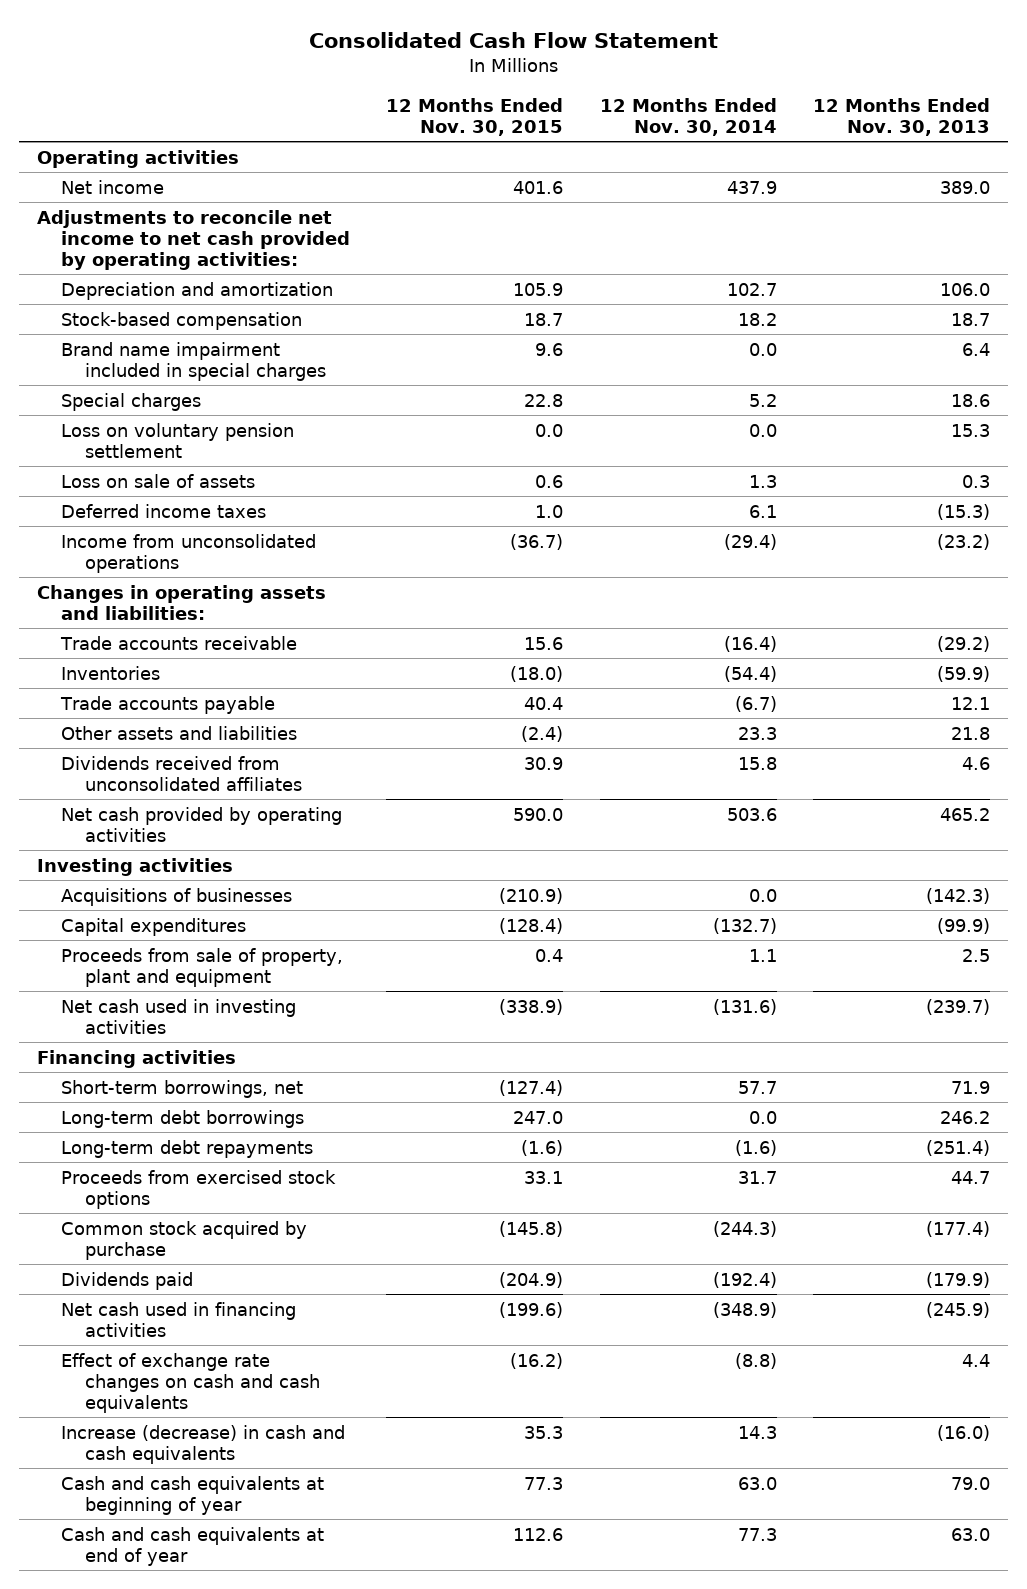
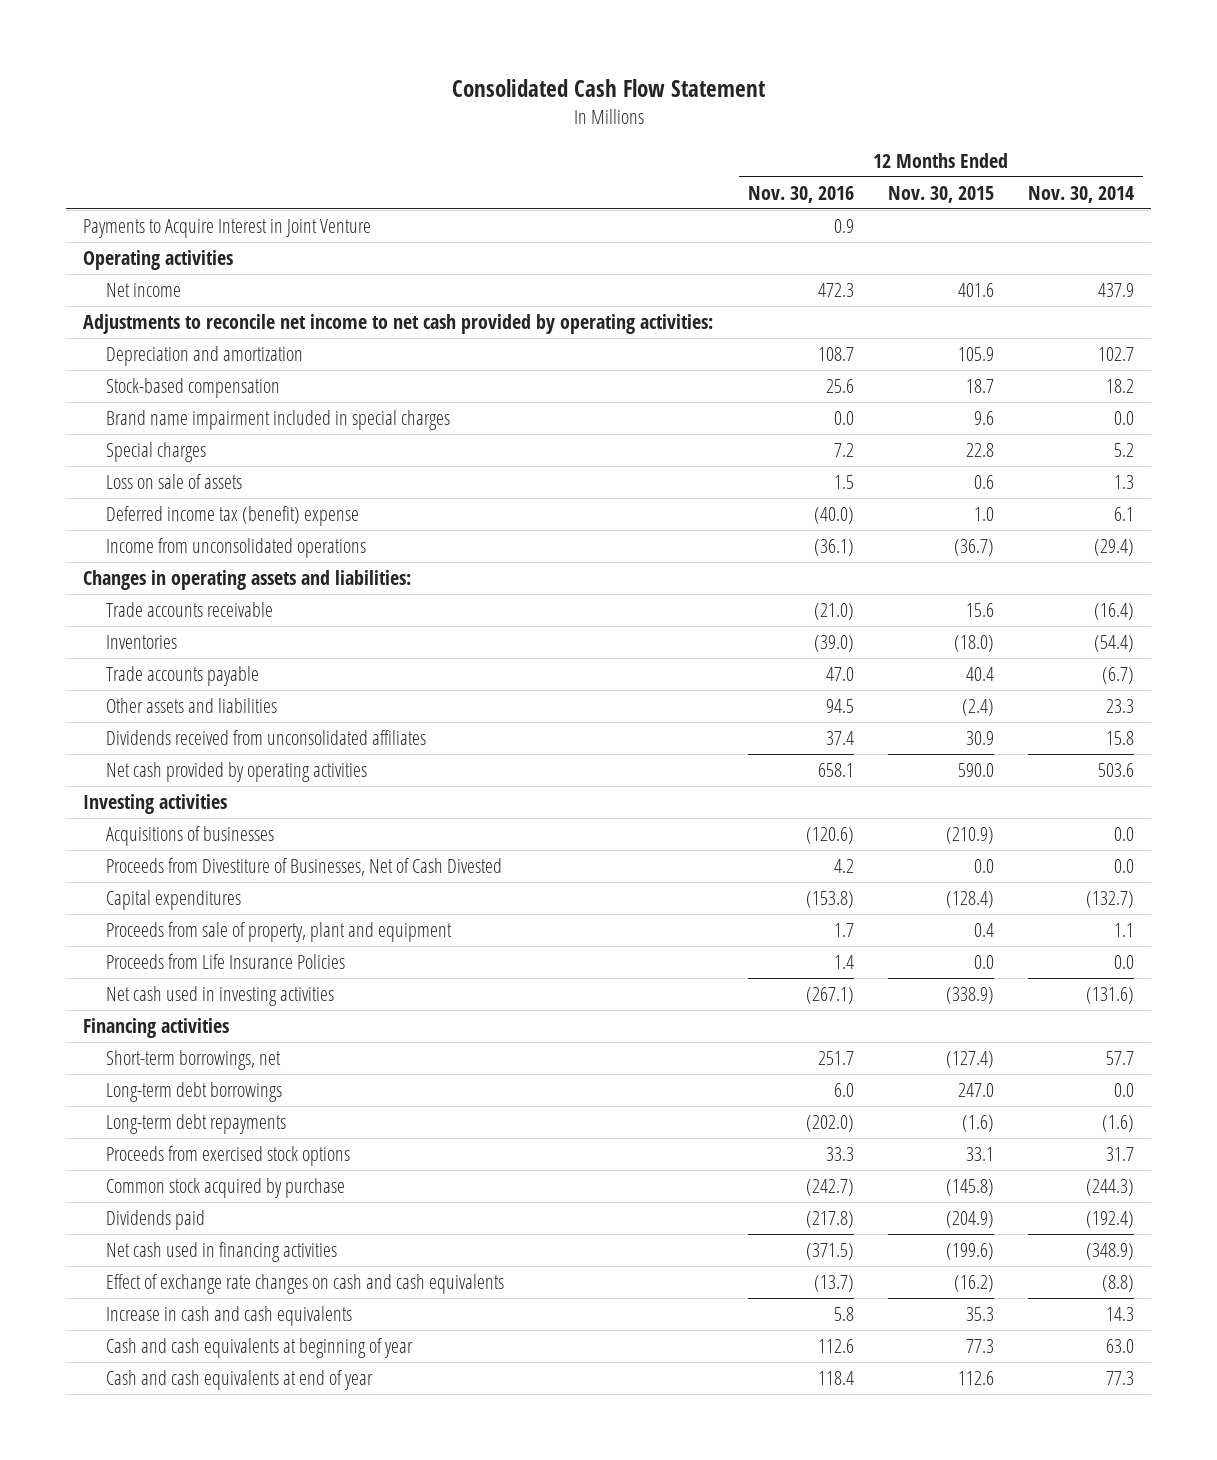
[812,97,990,136] 12 Months Ended Nov. 30, 2013 -> none
none -> [747,185,854,203] Nov. 30, 2016
none -> [83,219,372,239] Payments to Acquire Interest in Joint Venture
[61,422,295,458] Loss on voluntary pension settlement -> none
[61,503,267,518] Deferred income taxes -> [106,506,360,527] Deferred income tax (benefit) expense
none -> [106,858,503,877] Proceeds from Divestiture of Businesses, Net of Cash Divested
none -> [106,954,346,970] Proceeds from Life Insurance Policies
[61,1424,346,1464] Increase (decrease) in cash and cash equivalents -> [106,1306,353,1327] Increase in cash and cash equivalents

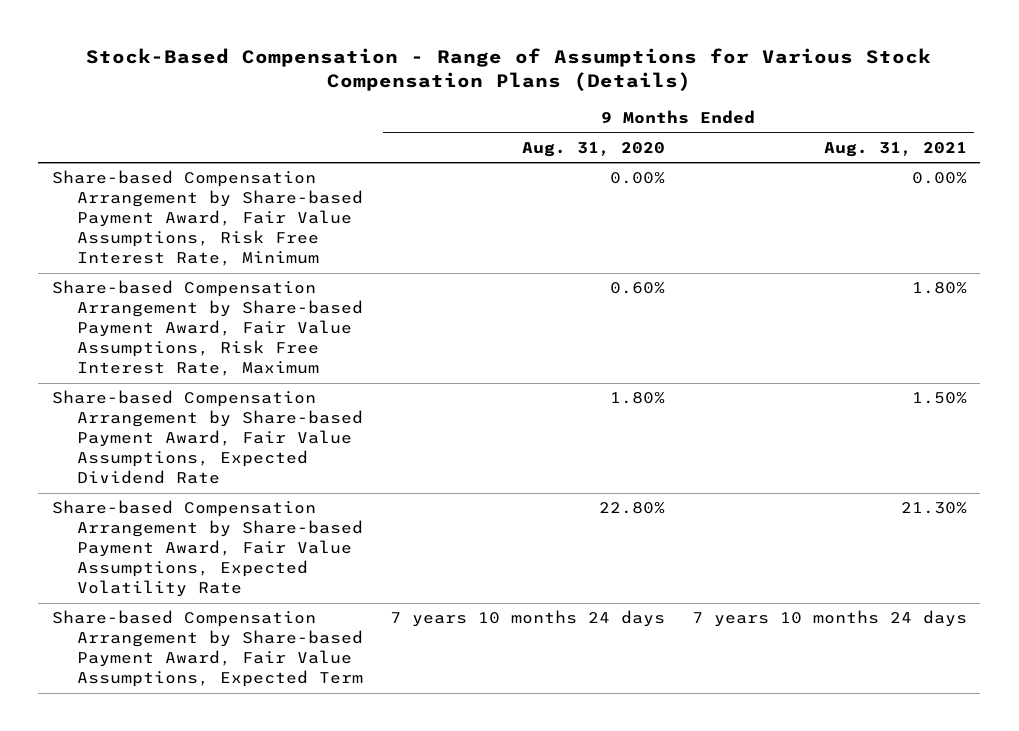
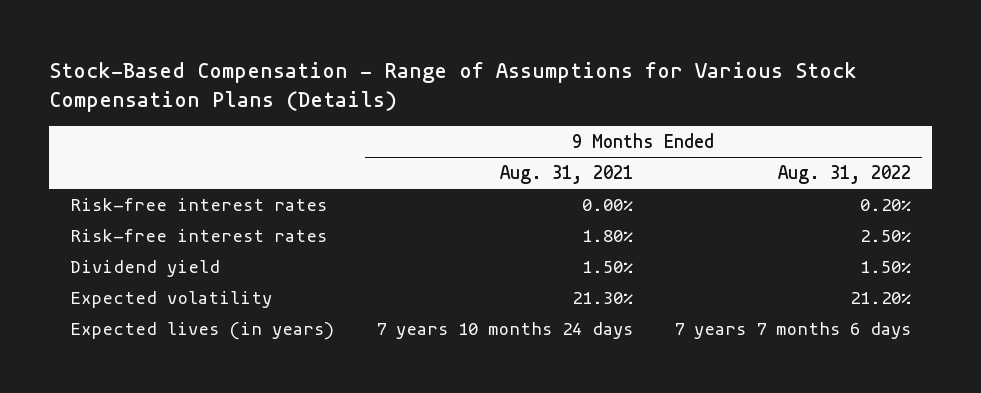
[521,141,665,157] Aug. 31, 2020 -> none
none -> [778,165,912,185] Aug. 31, 2022
[51,170,363,267] Share-based Compensation Arrangement by Share-based Payment Award, Fair Value Assumptions, Risk Free Interest Rate, Minimum -> [69,197,327,211] Risk-free interest rates
[51,280,363,377] Share-based Compensation Arrangement by Share-based Payment Award, Fair Value Assumptions, Risk Free Interest Rate, Maximum -> [69,228,327,242] Risk-free interest rates
[51,390,363,485] Share-based Compensation Arrangement by Share-based Payment Award, Fair Value Assumptions, Expected Dividend Rate -> [69,259,220,277] Dividend yield
[51,500,363,598] Share-based Compensation Arrangement by Share-based Payment Award, Fair Value Assumptions, Expected Volatility Rate -> [69,290,272,308] Expected volatility
[51,610,363,688] Share-based Compensation Arrangement by Share-based Payment Award, Fair Value Assumptions, Expected Term -> [69,321,334,340] Expected lives (in years)

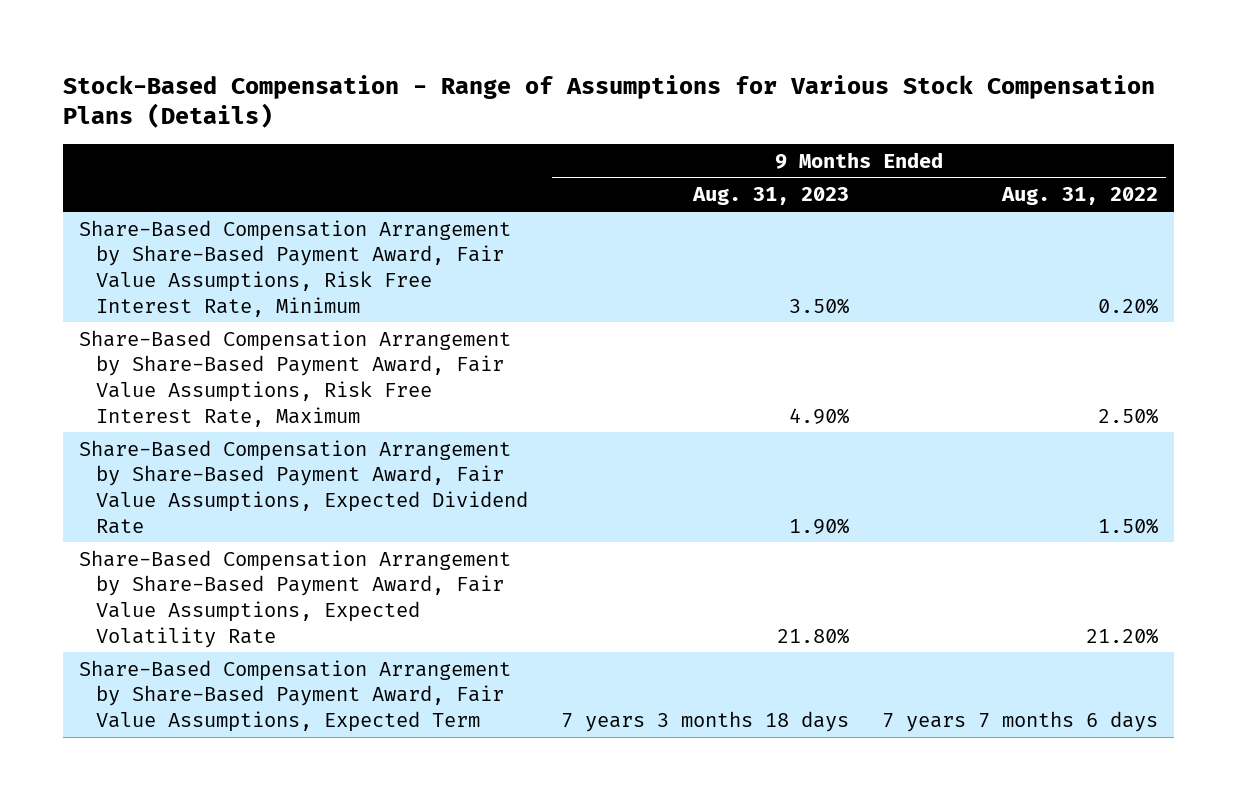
[499,165,633,185] Aug. 31, 2021 -> none
none -> [691,187,849,206] Aug. 31, 2023
[69,197,327,211] Risk-free interest rates -> [79,219,512,317] Share-Based Compensation Arrangement by Share-Based Payment Award, Fair Value Assumptions, Risk Free Interest Rate, Minimum
[69,228,327,242] Risk-free interest rates -> [79,329,512,427] Share-Based Compensation Arrangement by Share-Based Payment Award, Fair Value Assumptions, Risk Free Interest Rate, Maximum
[69,259,220,277] Dividend yield -> [79,439,528,534] Share-Based Compensation Arrangement by Share-Based Payment Award, Fair Value Assumptions, Expected Dividend Rate
[69,290,272,308] Expected volatility -> [79,549,512,648] Share-Based Compensation Arrangement by Share-Based Payment Award, Fair Value Assumptions, Expected Volatility Rate
[69,321,334,340] Expected lives (in years) -> [79,659,512,732] Share-Based Compensation Arrangement by Share-Based Payment Award, Fair Value Assumptions, Expected Term

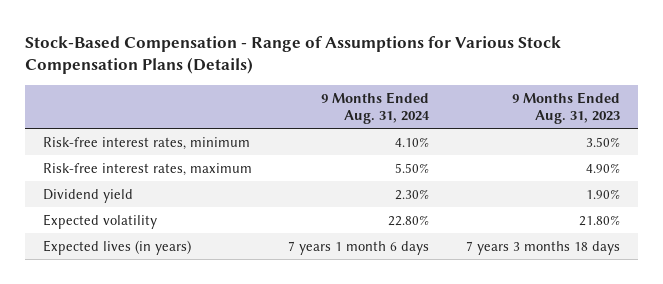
[1000,187,1158,206] Aug. 31, 2022 -> none
none -> [321,91,431,125] 9 Months Ended Aug. 31, 2024
[79,219,512,317] Share-Based Compensation Arrangement by Share-Based Payment Award, Fair Value Assumptions, Risk Free Interest Rate, Minimum -> [42,136,250,150] Risk-free interest rates, minimum
[79,329,512,427] Share-Based Compensation Arrangement by Share-Based Payment Award, Fair Value Assumptions, Risk Free Interest Rate, Maximum -> [42,162,252,176] Risk-free interest rates, maximum
[79,439,528,534] Share-Based Compensation Arrangement by Share-Based Payment Award, Fair Value Assumptions, Expected Dividend Rate -> [42,188,133,203] Dividend yield
[79,549,512,648] Share-Based Compensation Arrangement by Share-Based Payment Award, Fair Value Assumptions, Expected Volatility Rate -> [42,213,157,229] Expected volatility
[79,659,512,732] Share-Based Compensation Arrangement by Share-Based Payment Award, Fair Value Assumptions, Expected Term -> [42,239,191,255] Expected lives (in years)

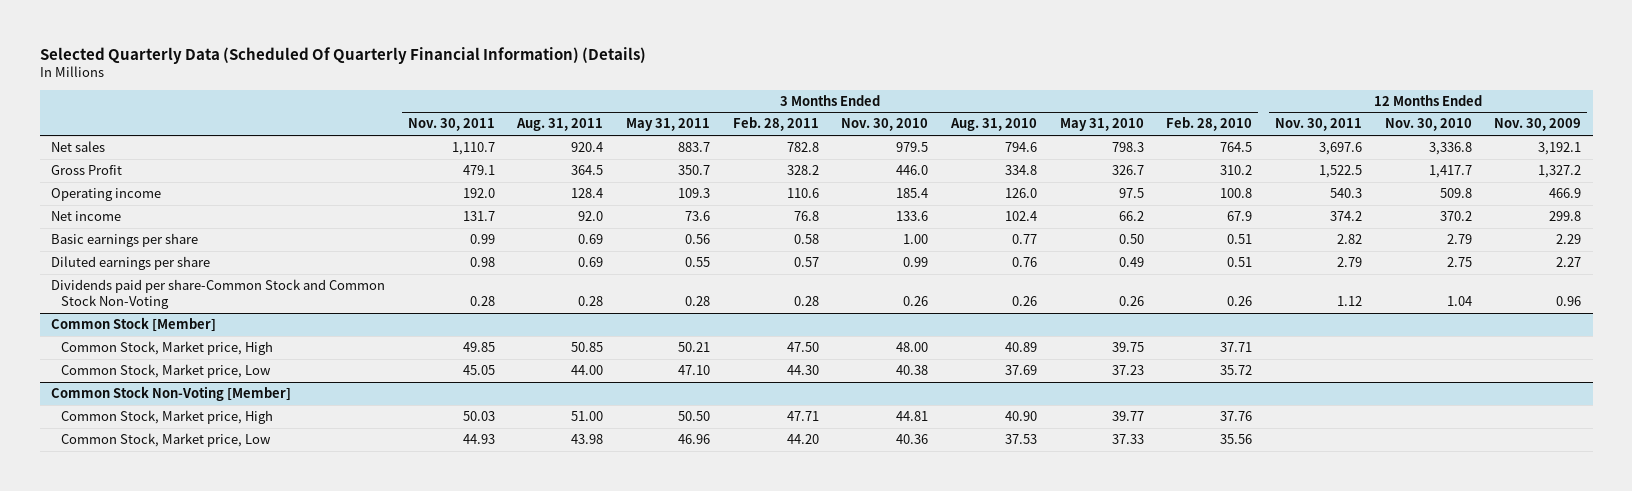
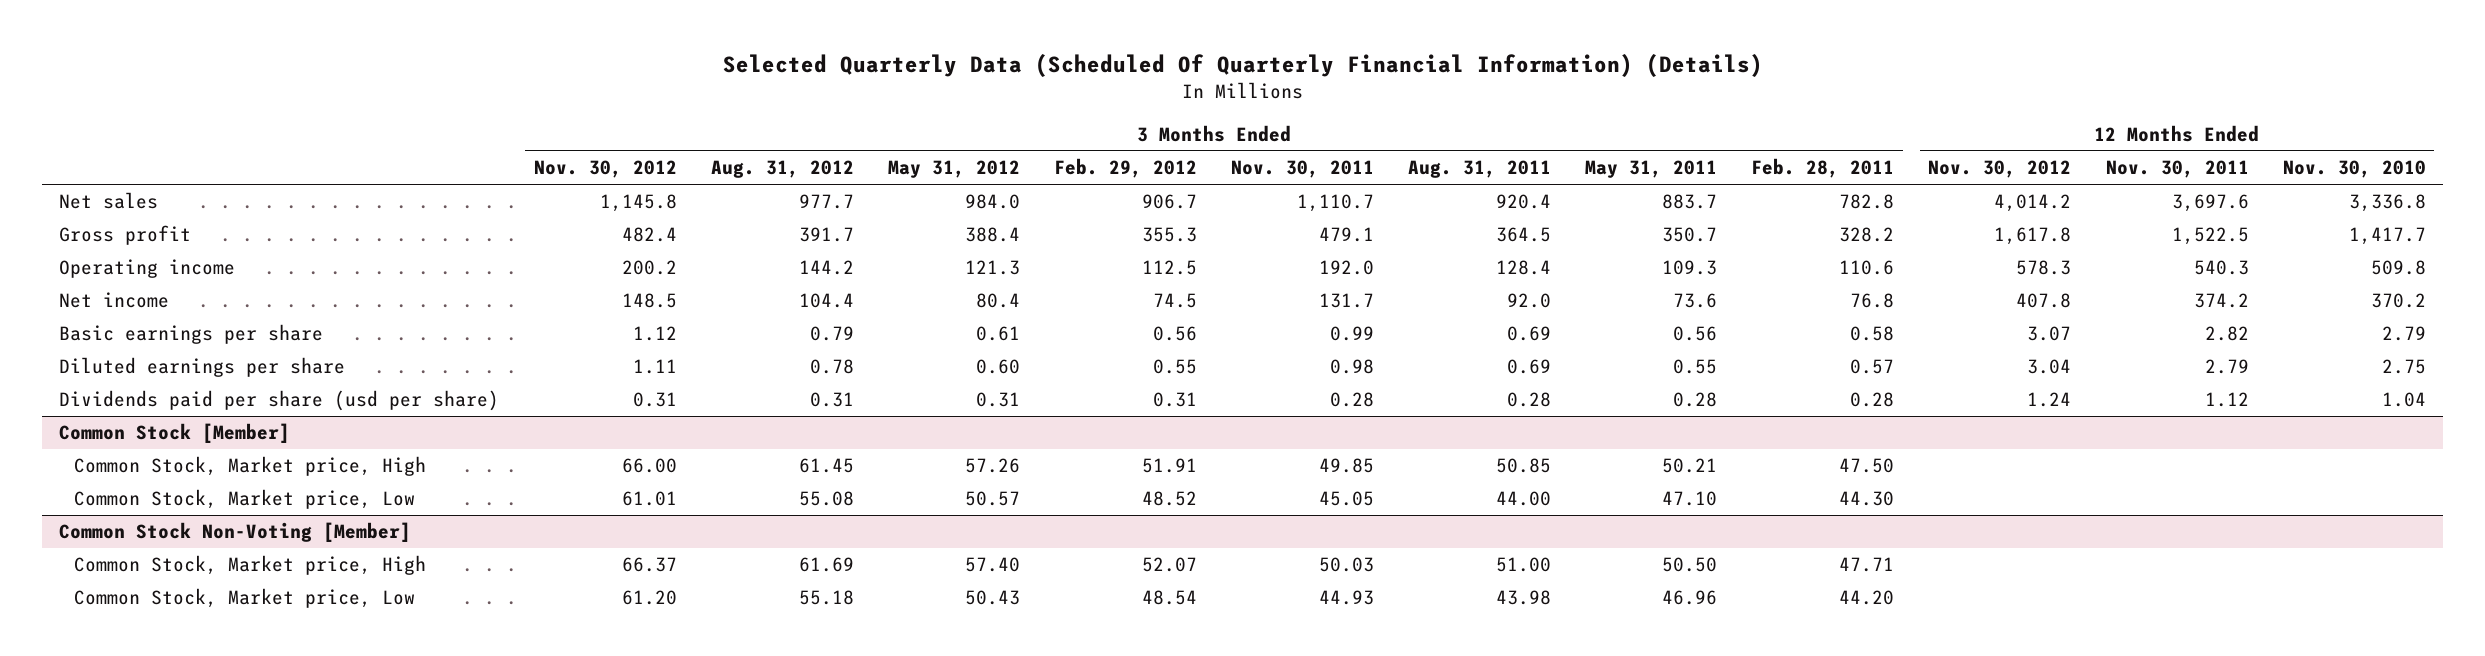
[841,118,929,132] Nov. 30, 2010 -> none
[949,118,1037,132] Aug. 31, 2010 -> none
[1059,118,1144,132] May 31, 2010 -> none
[1166,117,1253,132] Feb. 28, 2010 -> none
[1494,118,1582,132] Nov. 30, 2009 -> none
none -> [533,160,677,179] Nov. 30, 2012
none -> [710,160,854,179] Aug. 31, 2012
none -> [887,160,1020,179] May 31, 2012
none -> [1053,158,1197,179] Feb. 29, 2012
none -> [1928,160,2072,179] Nov. 30, 2012
[50,165,122,176] Gross Profit -> [59,225,192,246] Gross profit
[50,279,385,309] Dividends paid per share-Common Stock and Common Stock Non-Voting -> [59,390,500,412] Dividends paid per share (usd per share)

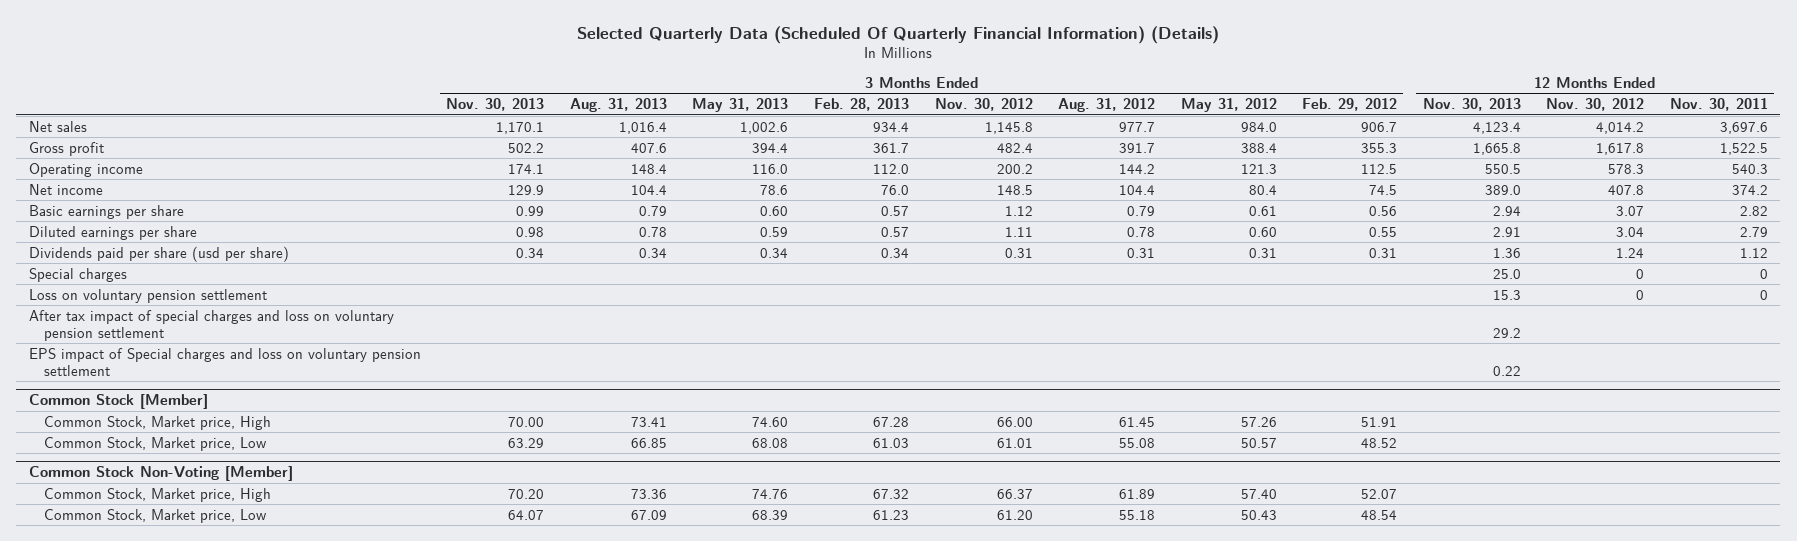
[1231,160,1375,179] Nov. 30, 2011 -> none
[1408,160,1552,179] Aug. 31, 2011 -> none
[1585,160,1718,179] May 31, 2011 -> none
[1751,158,1895,179] Feb. 28, 2011 -> none
[2282,160,2426,179] Nov. 30, 2010 -> none
none -> [446,98,545,112] Nov. 30, 2013
none -> [569,98,667,113] Aug. 31, 2013
none -> [692,98,789,113] May 31, 2013
none -> [814,98,910,112] Feb. 28, 2013
none -> [1422,98,1521,112] Nov. 30, 2013
none -> [28,267,127,282] Special charges
none -> [28,288,267,303] Loss on voluntary pension settlement
none -> [28,309,394,341] After tax impact of special charges and loss on voluntary pension settlement
none -> [28,347,421,376] EPS impact of Special charges and loss on voluntary pension settlement
[798,557,854,573] 61.69 -> [1119,488,1156,499] 61.89

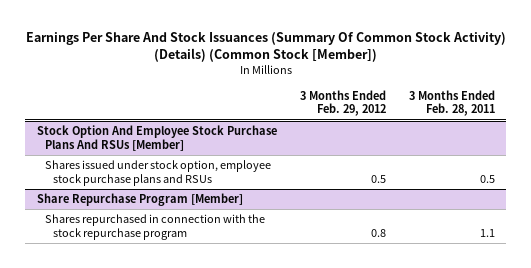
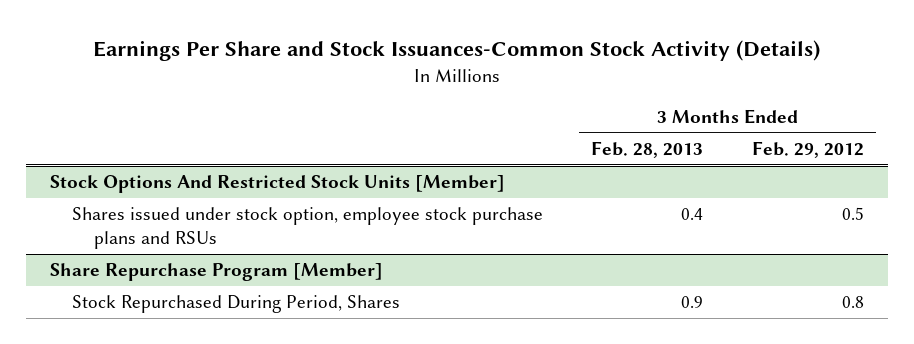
[25,32,506,63] Earnings Per Share And Stock Issuances (Summary Of Common Stock Activity) (Details) (Common Stock [Member]) -> [92,39,820,61] Earnings Per Share and Stock Issuances-Common Stock Activity (Details)
[408,89,495,117] 3 Months Ended Feb. 28, 2011 -> none
none -> [591,141,704,159] Feb. 28, 2013
[36,125,277,152] Stock Option And Employee Stock Purchase Plans And RSUs [Member] -> none
none -> [50,175,506,194] Stock Options And Restricted Stock Units [Member]
[44,214,265,241] Shares repurchased in connection with the stock repurchase program -> [72,295,401,314] Stock Repurchased During Period, Shares

